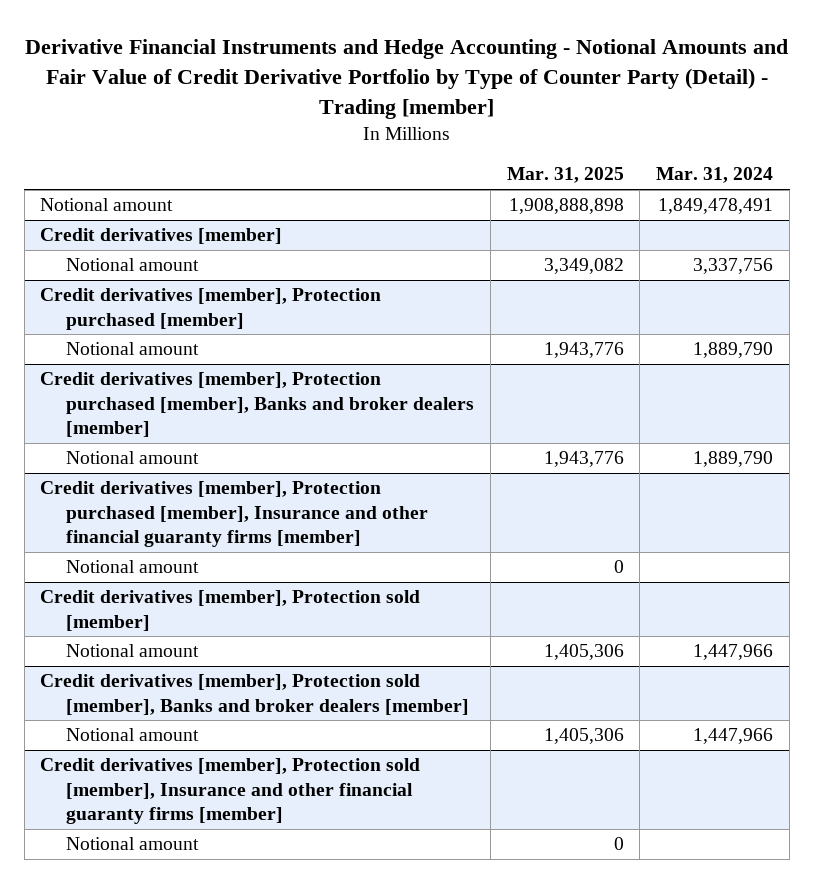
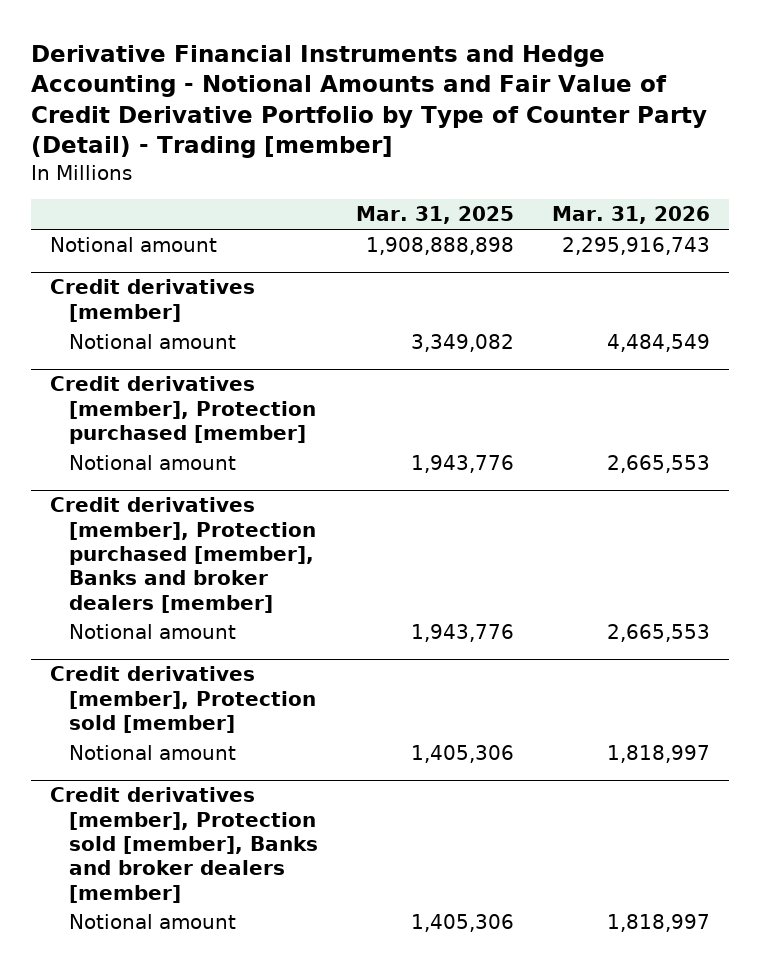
[656,167,774,184] Mar. 31, 2024 -> none
none -> [552,206,711,225] Mar. 31, 2026
[40,481,428,547] Credit derivatives [member], Protection purchased [member], Insurance and other financial guaranty firms [member] -> none
[65,560,199,574] Notional amount -> none
[40,758,421,824] Credit derivatives [member], Protection sold [member], Insurance and other financial guaranty firms [member] -> none
[65,837,199,851] Notional amount -> none

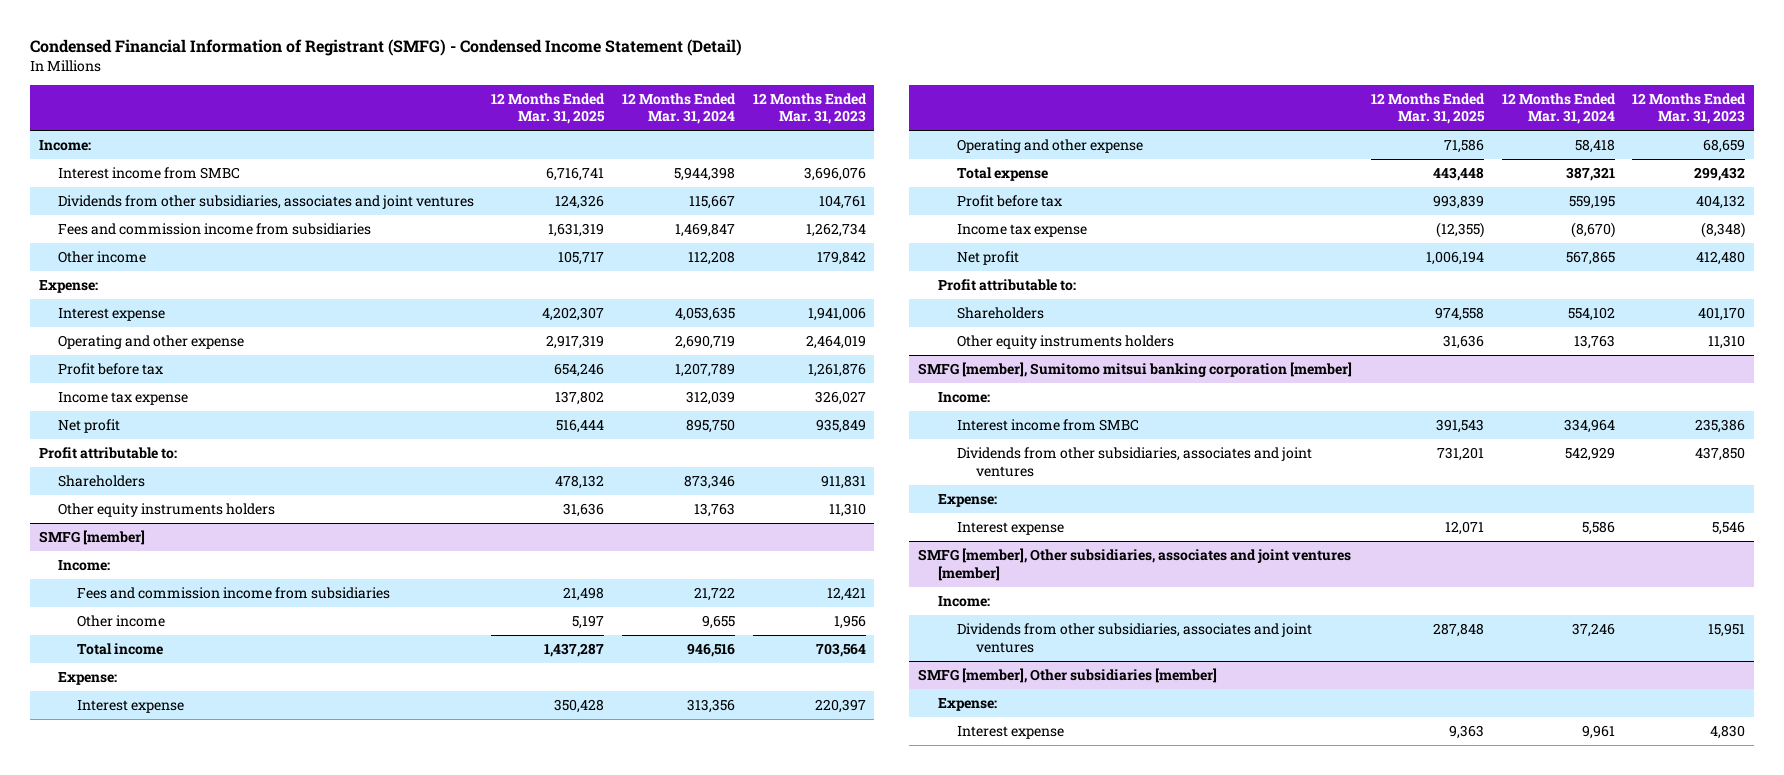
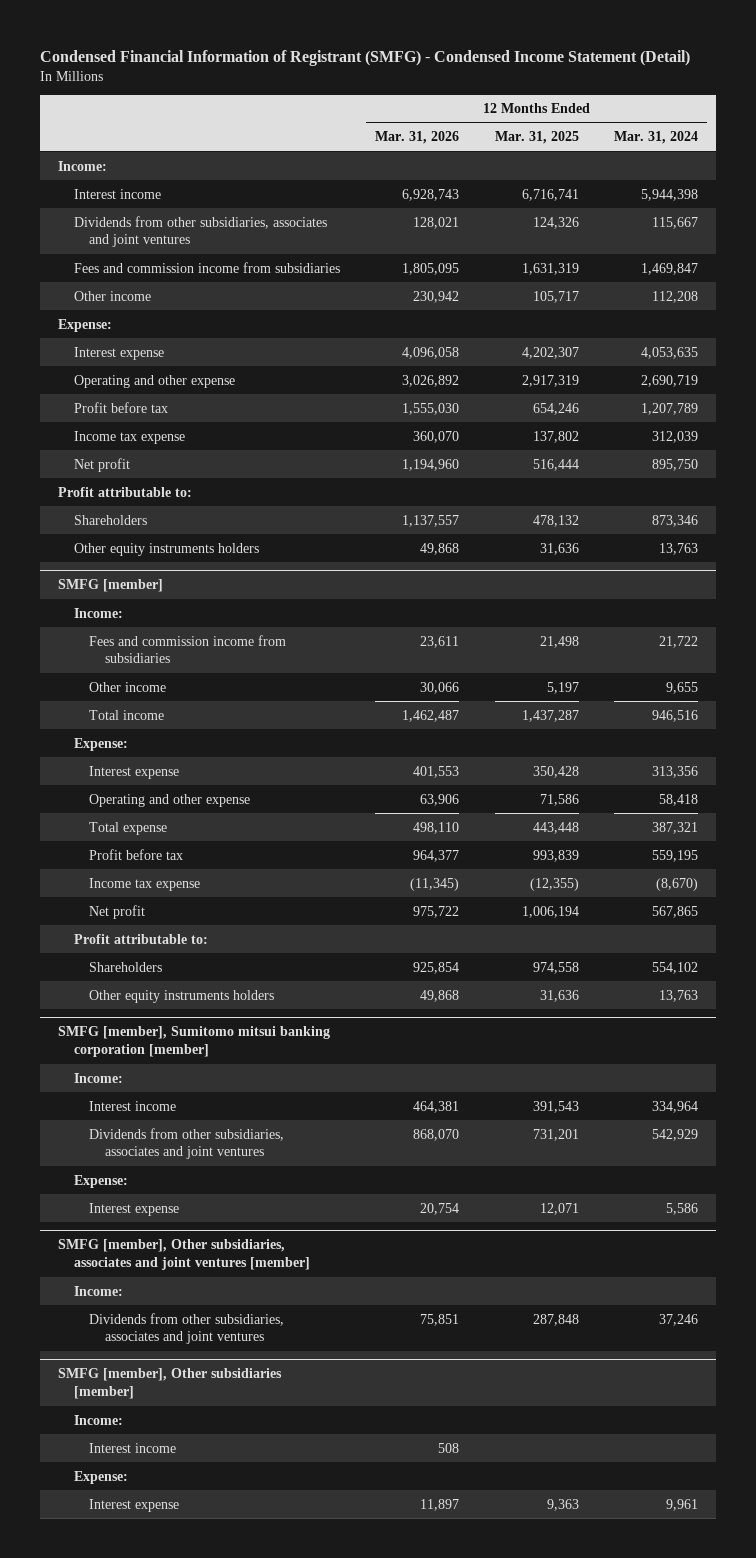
[752,92,867,125] 12 Months Ended Mar. 31, 2023 -> none
none -> [375,131,460,145] Mar. 31, 2026
[57,166,240,179] Interest income from SMBC -> [73,188,161,199] Interest income
[956,418,1139,431] Interest income from SMBC -> [89,1100,177,1111] Interest income
none -> [73,1414,123,1425] Income:
none -> [89,1442,177,1453] Interest income

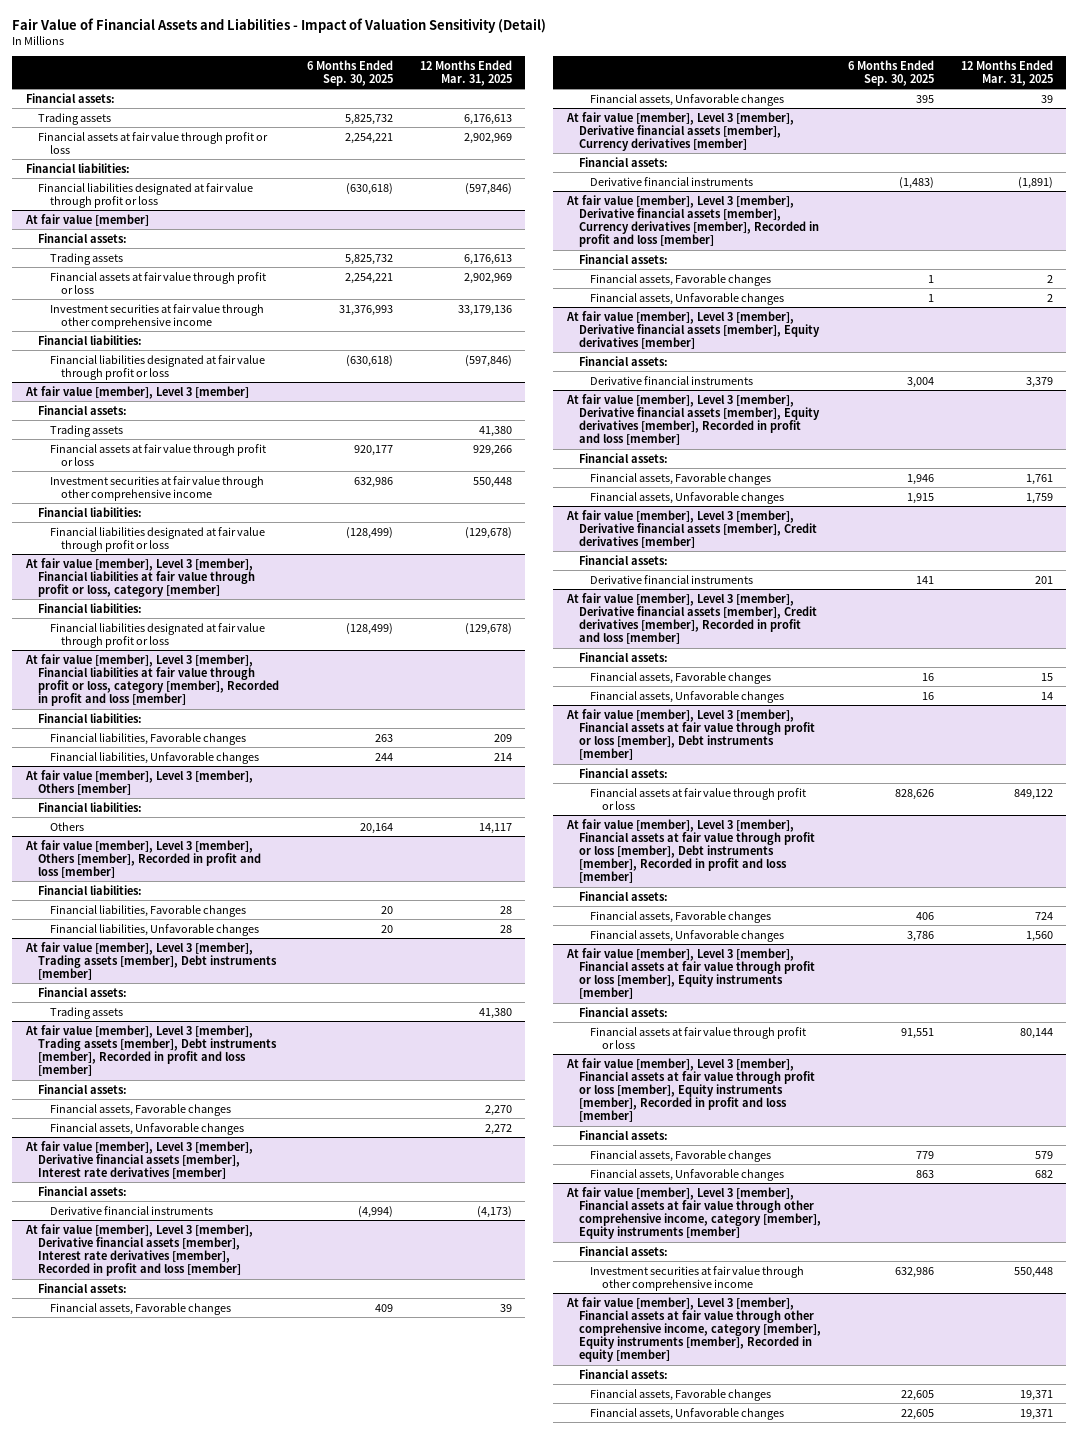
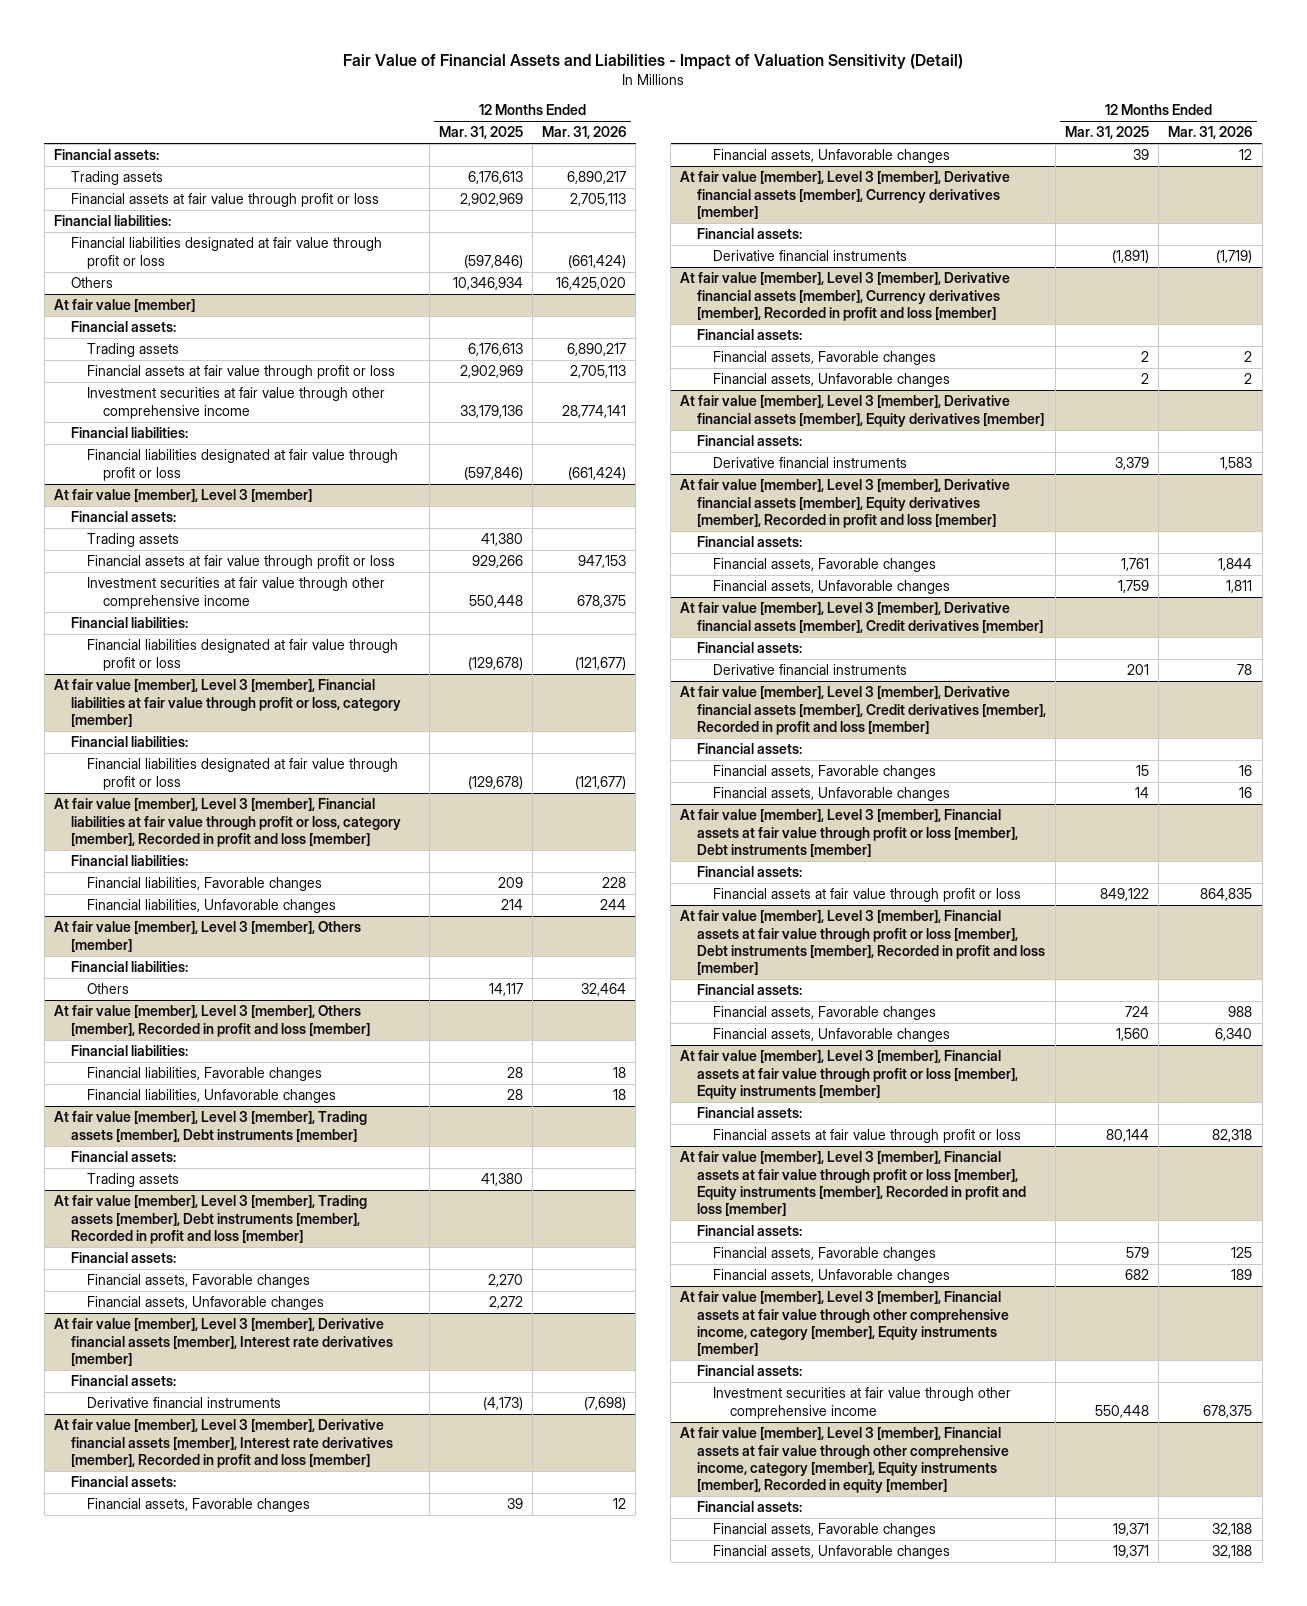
[306,59,393,86] 6 Months Ended Sep. 30, 2025 -> none
none -> [542,126,627,140] Mar. 31, 2026
none -> [70,277,113,289] Others

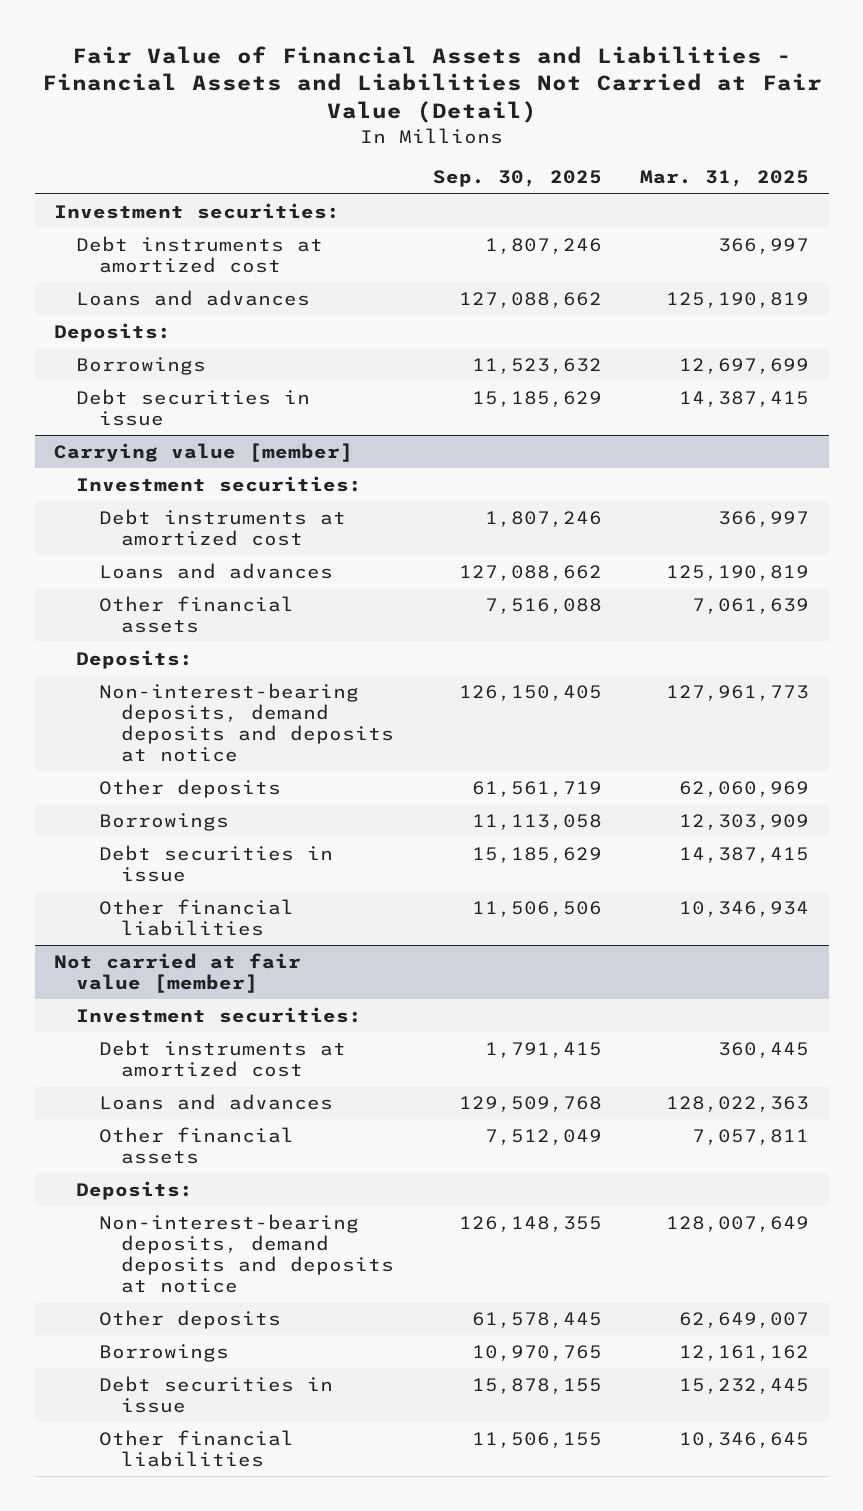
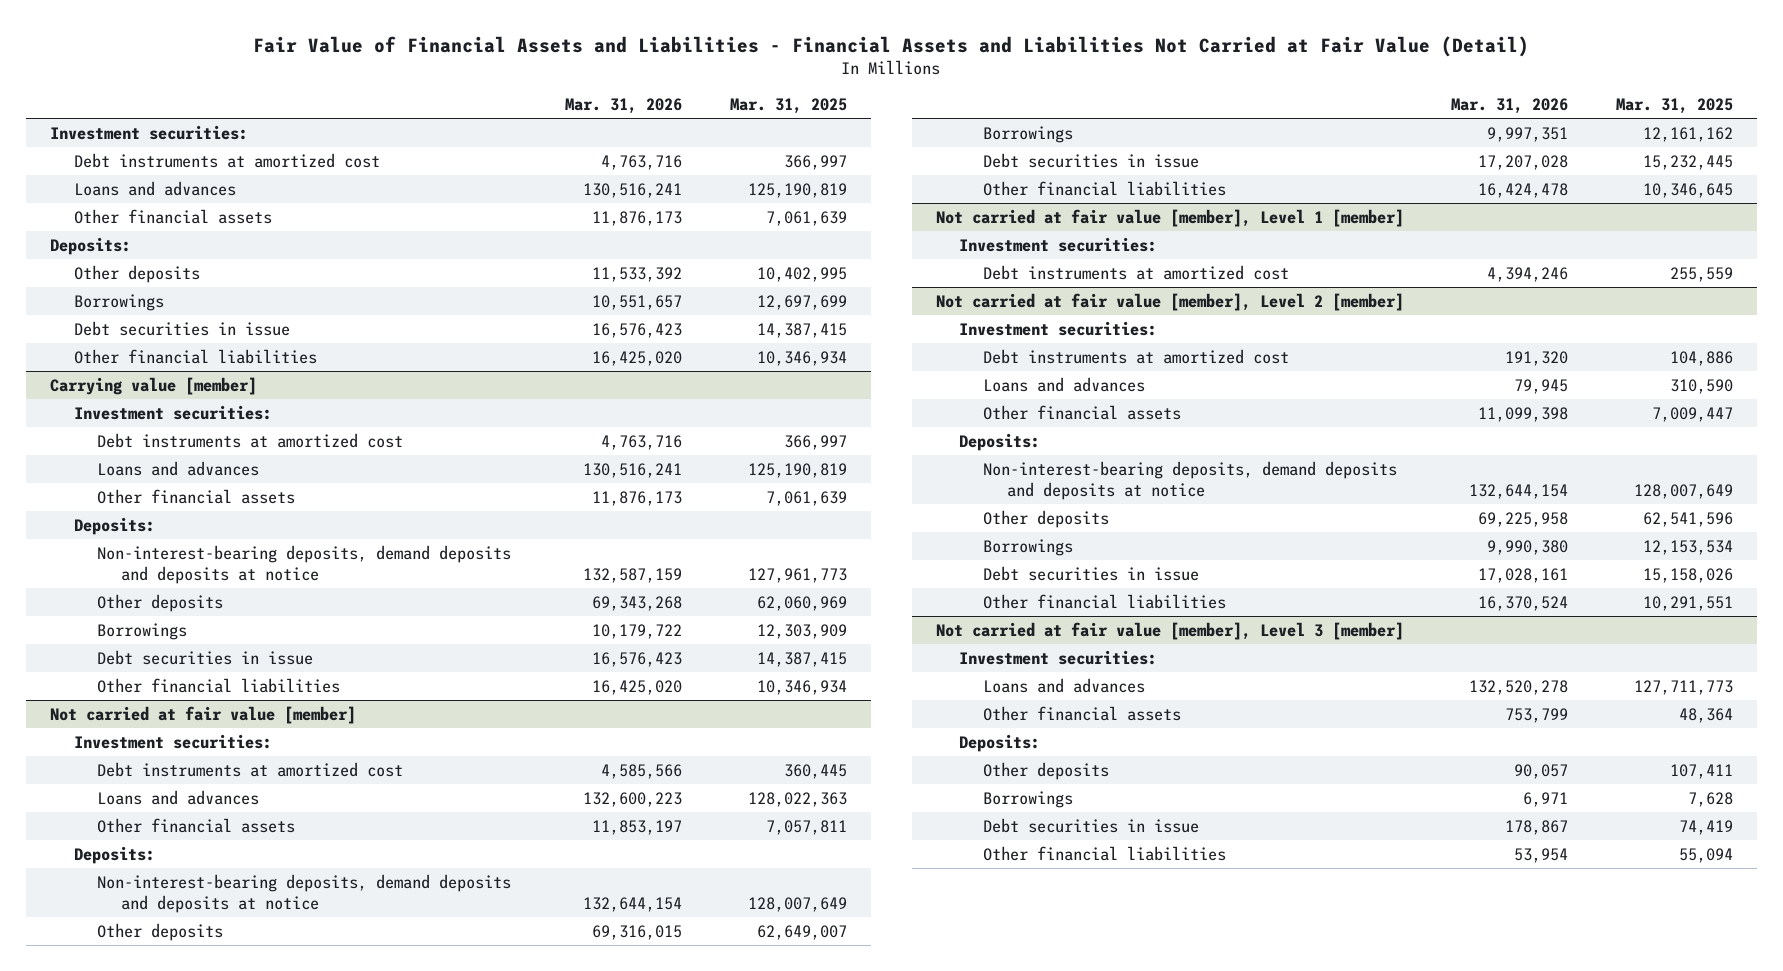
[432,170,602,188] Sep. 30, 2025 -> none
none -> [565,98,683,115] Mar. 31, 2026
none -> [73,208,272,224] Other financial assets
none -> [73,264,200,283] Other deposits
none -> [73,348,317,364] Other financial liabilities
none -> [935,208,1404,227] Not carried at fair value [member], Level 1 [member]
none -> [959,236,1158,252] Investment securities:
none -> [983,264,1290,280] Debt instruments at amortized cost
none -> [935,292,1404,311] Not carried at fair value [member], Level 2 [member]
none -> [959,320,1158,336] Investment securities:
none -> [983,348,1290,364] Debt instruments at amortized cost
none -> [983,376,1146,392] Loans and advances
none -> [983,404,1182,420] Other financial assets
none -> [959,432,1041,451] Deposits:
none -> [983,460,1398,500] Non-interest-bearing deposits, demand deposits and deposits at notice
none -> [983,509,1110,528] Other deposits
none -> [983,538,1074,556] Borrowings
none -> [983,565,1200,581] Debt securities in issue
none -> [983,593,1227,609] Other financial liabilities
none -> [935,621,1404,640] Not carried at fair value [member], Level 3 [member]
none -> [959,649,1158,665] Investment securities:
none -> [983,677,1146,693] Loans and advances
none -> [983,705,1182,721] Other financial assets
none -> [959,733,1041,752] Deposits:
none -> [983,761,1110,780] Other deposits
none -> [983,790,1074,808] Borrowings
none -> [983,817,1200,833] Debt securities in issue
none -> [983,845,1227,861] Other financial liabilities

